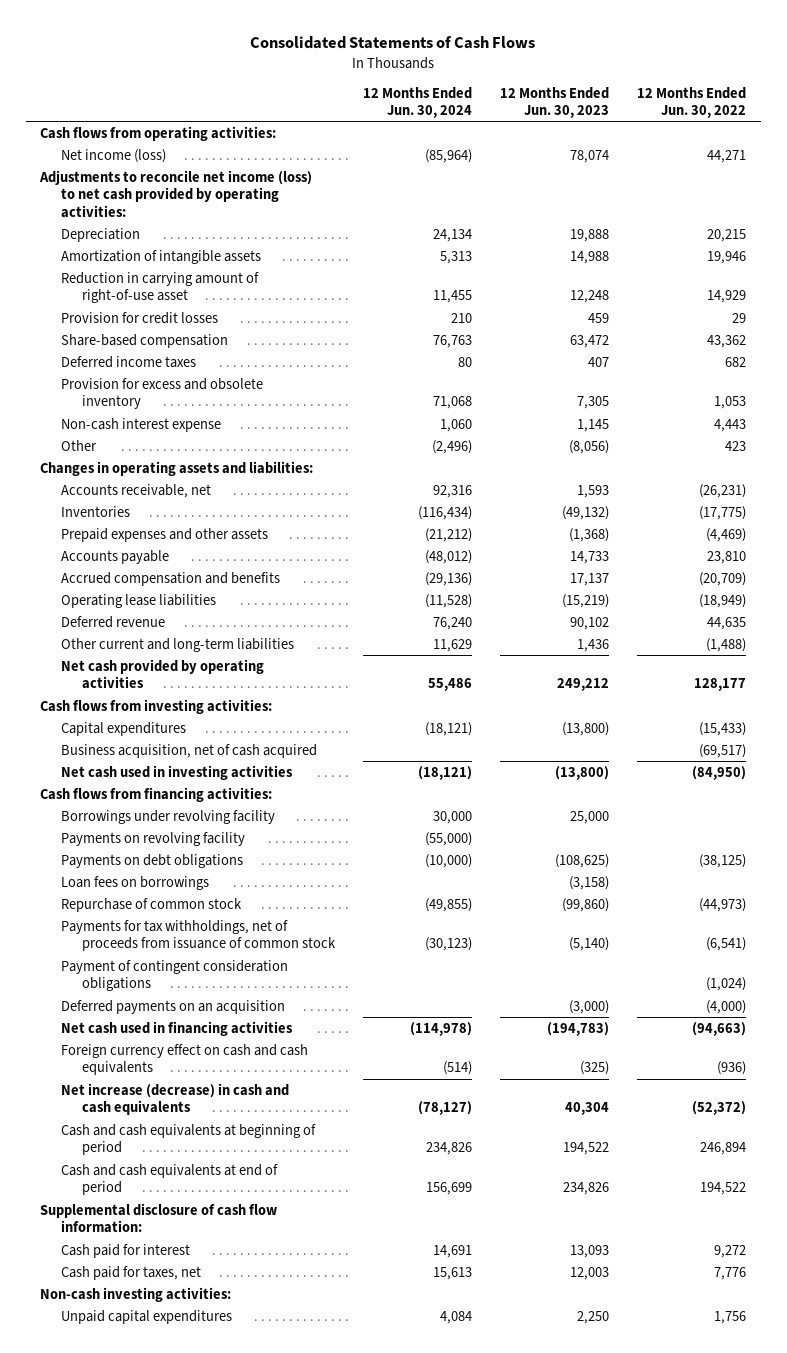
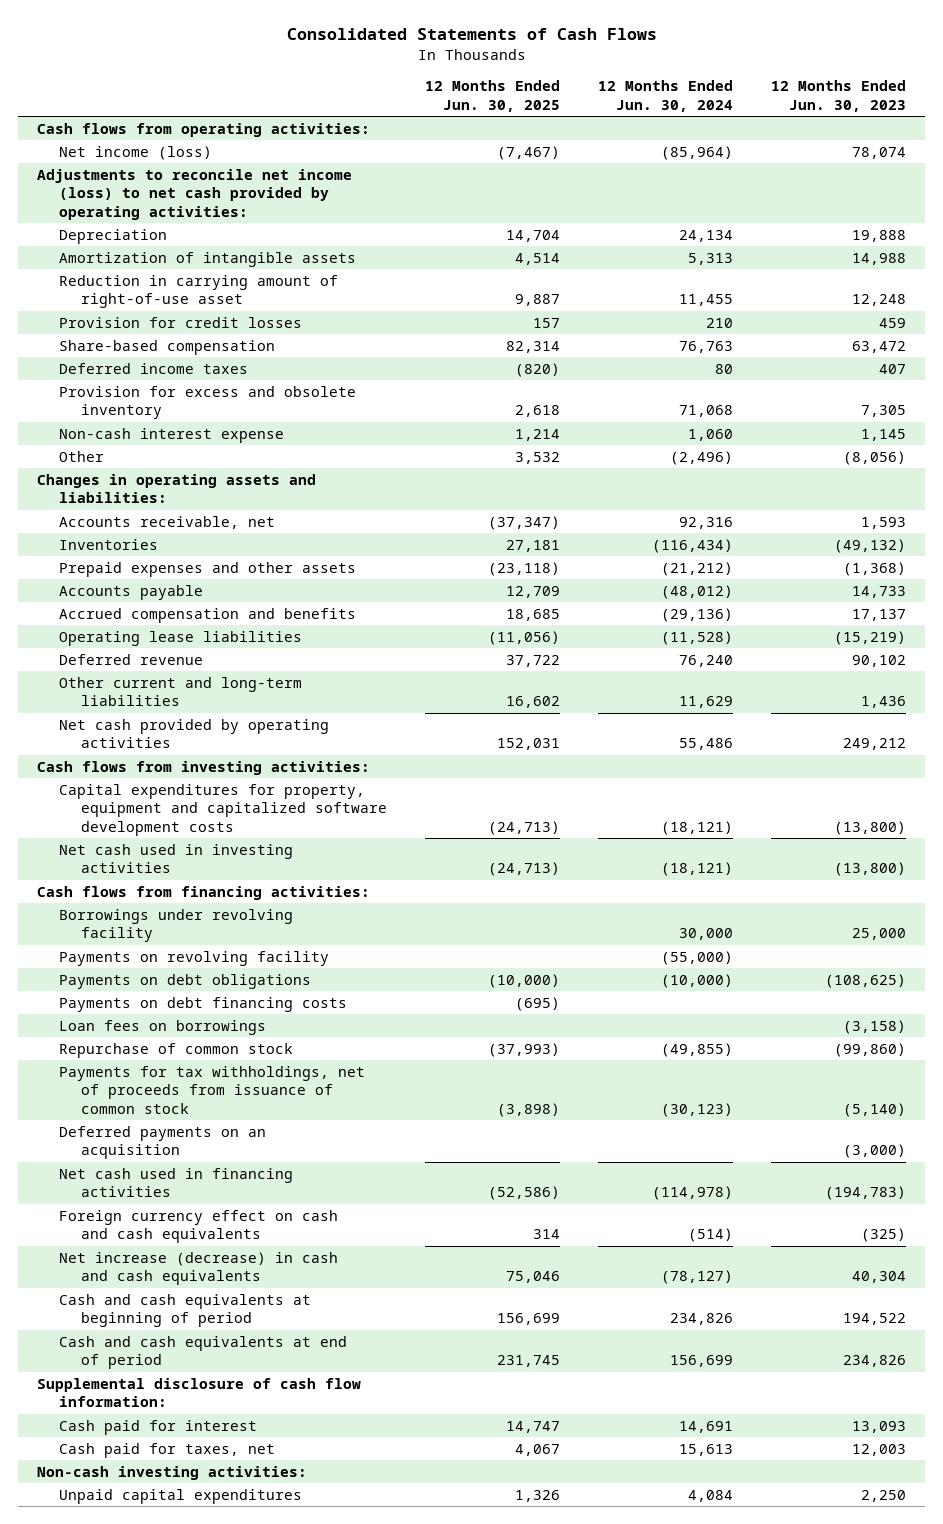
[637,86,747,119] 12 Months Ended Jun. 30, 2022 -> none
none -> [425,80,561,112] 12 Months Ended Jun. 30, 2025
[61,743,318,758] Business acquisition, net of cash acquired -> none
[61,721,187,736] Capital expenditures -> [59,783,388,836] Capital expenditures for property, equipment and capitalized software development costs
none -> [59,996,348,1012] Payments on debt financing costs
[61,959,289,992] Payment of contingent consideration obligations -> none

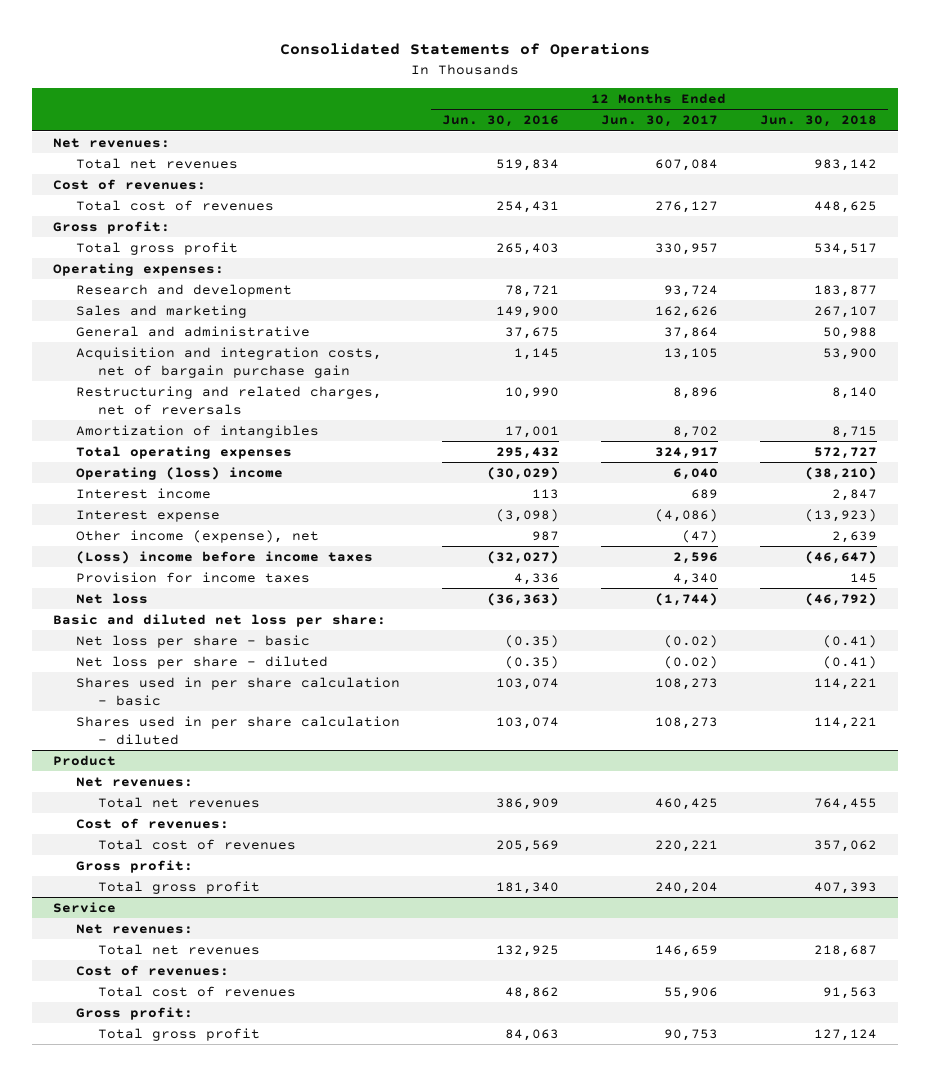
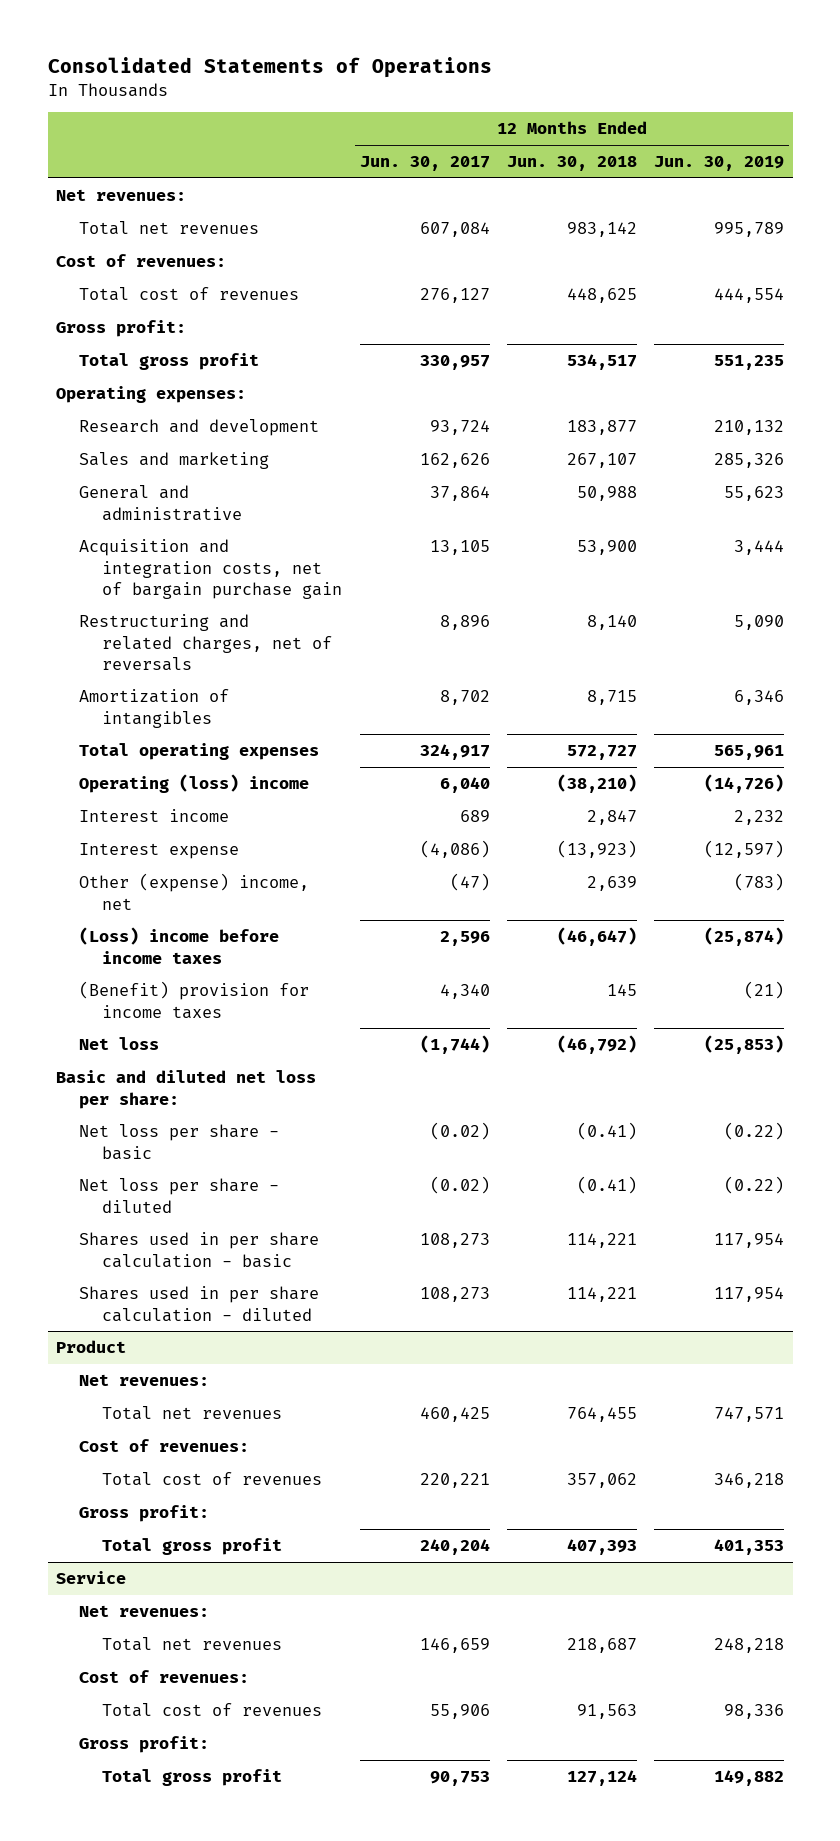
[441,115,559,128] Jun. 30, 2016 -> none
none -> [654,156,785,172] Jun. 30, 2019
[75,529,319,543] Other income (expense), net -> [79,873,310,910] Other (expense) income, net
[75,571,310,583] Provision for income taxes -> [79,981,310,1019] (Benefit) provision for income taxes

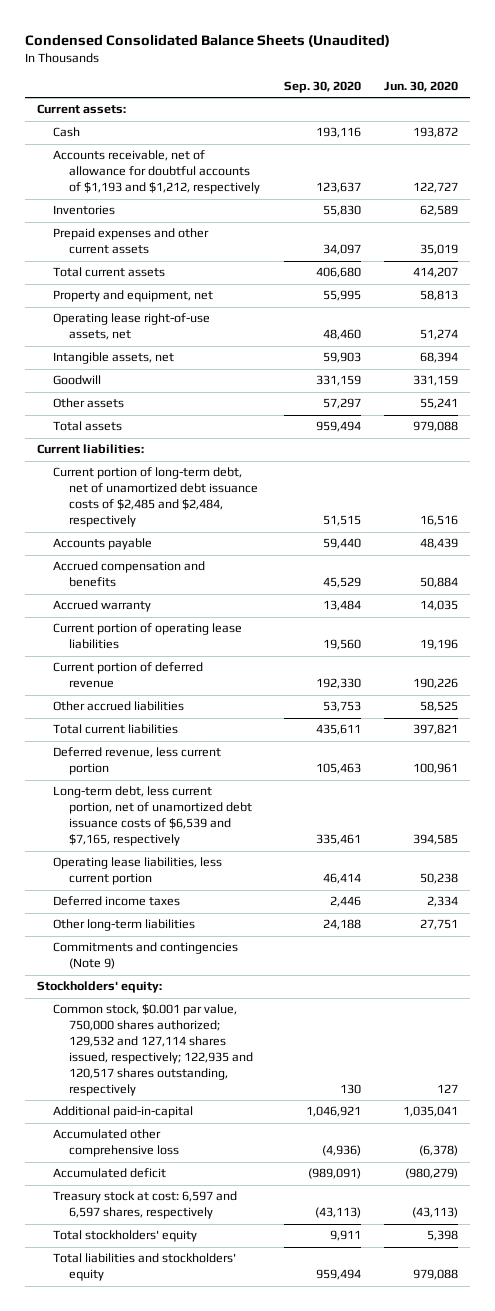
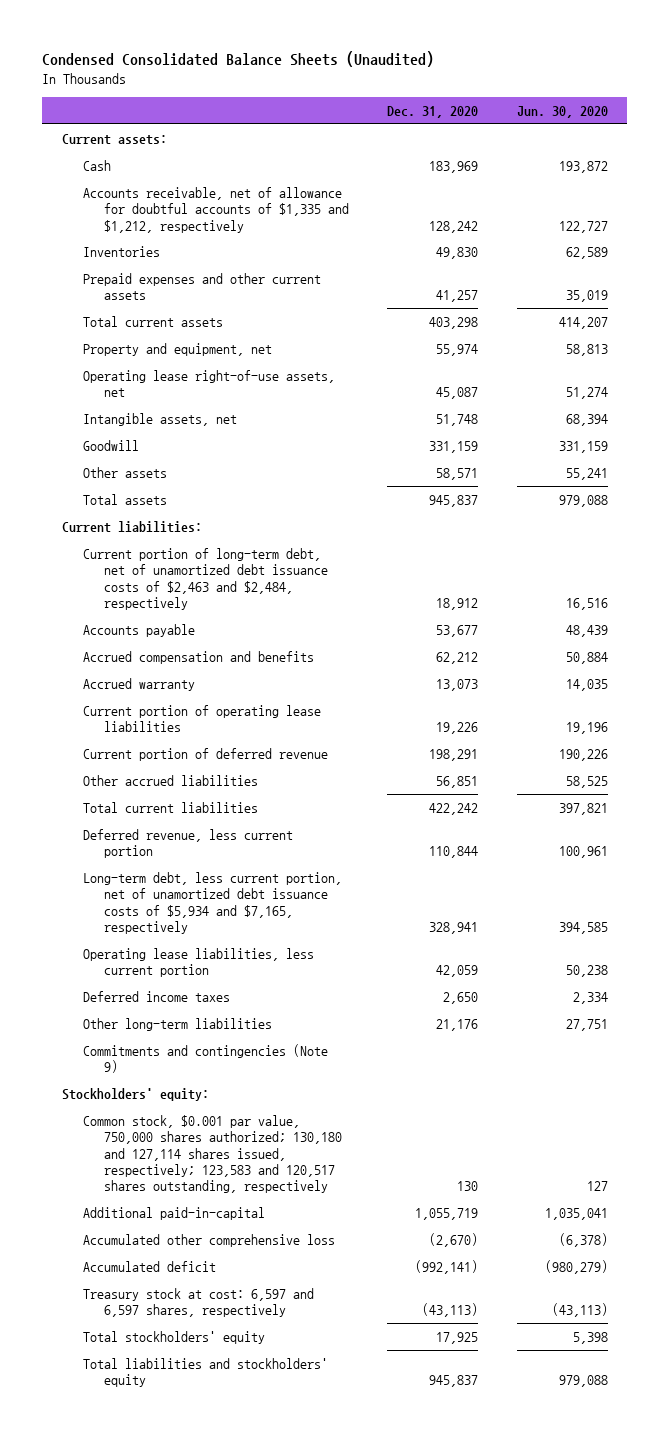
[283,80,361,93] Sep. 30, 2020 -> none
none -> [387,106,479,119] Dec. 31, 2020
[53,150,261,195] Accounts receivable, net of allowance for doubtful accounts of $1,193 and $1,212, respectively -> [82,186,349,233] Accounts receivable, net of allowance for doubtful accounts of $1,335 and $1,212, respectively
[53,467,259,528] Current portion of long-term debt, net of unamortized debt issuance costs of $2,485 and $2,484, respectively -> [82,547,328,610] Current portion of long-term debt, net of unamortized debt issuance costs of $2,463 and $2,484, respectively
[53,786,253,847] Long-term debt, less current portion, net of unamortized debt issuance costs of $6,539 and $7,165, respectively -> [82,871,342,934] Long-term debt, less current portion, net of unamortized debt issuance costs of $5,934 and $7,165, respectively
[53,1004,254,1097] Common stock, $0.001 par value, 750,000 shares authorized; 129,532 and 127,114 shares issued, respectively; 122,935 and 120,517 shares outstanding, respectively -> [82,1114,342,1194] Common stock, $0.001 par value, 750,000 shares authorized; 130,180 and 127,114 shares issued, respectively; 123,583 and 120,517 shares outstanding, respectively

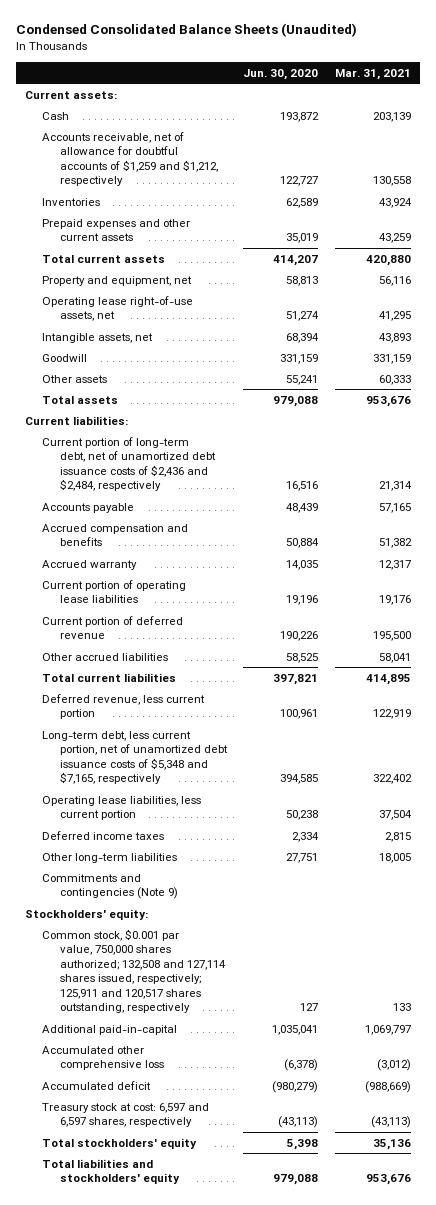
[387,106,479,119] Dec. 31, 2020 -> none
none -> [335,68,412,80] Mar. 31, 2021
[82,186,349,233] Accounts receivable, net of allowance for doubtful accounts of $1,335 and $1,212, respectively -> [42,131,218,187] Accounts receivable, net of allowance for doubtful accounts of $1,259 and $1,212, respectively
[82,547,328,610] Current portion of long-term debt, net of unamortized debt issuance costs of $2,463 and $2,484, respectively -> [42,436,216,492] Current portion of long-term debt, net of unamortized debt issuance costs of $2,436 and $2,484, respectively
[82,871,342,934] Long-term debt, less current portion, net of unamortized debt issuance costs of $5,934 and $7,165, respectively -> [42,730,228,785] Long-term debt, less current portion, net of unamortized debt issuance costs of $5,348 and $7,165, respectively
[82,1114,342,1194] Common stock, $0.001 par value, 750,000 shares authorized; 130,180 and 127,114 shares issued, respectively; 123,583 and 120,517 shares outstanding, respectively -> [42,928,226,1014] Common stock, $0.001 par value, 750,000 shares authorized; 132,508 and 127,114 shares issued, respectively; 125,911 and 120,517 shares outstanding, respectively

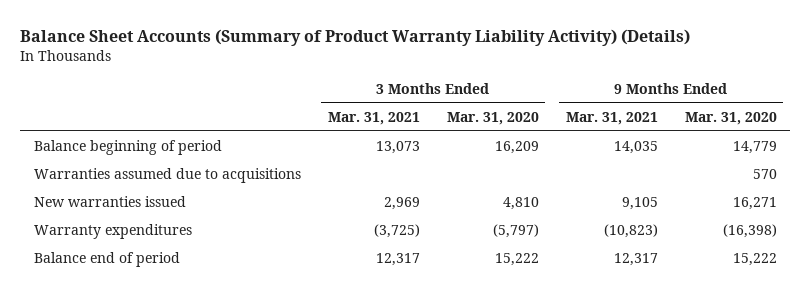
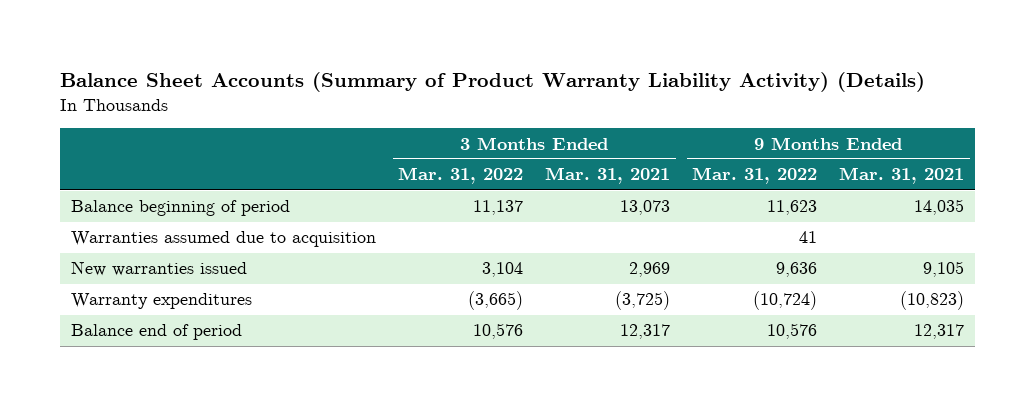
[446,111,539,125] Mar. 31, 2020 -> none
[684,111,777,125] Mar. 31, 2020 -> none
none -> [398,167,524,185] Mar. 31, 2022
none -> [692,167,818,185] Mar. 31, 2022
[33,168,301,184] Warranties assumed due to acquisitions -> [71,231,377,248] Warranties assumed due to acquisition

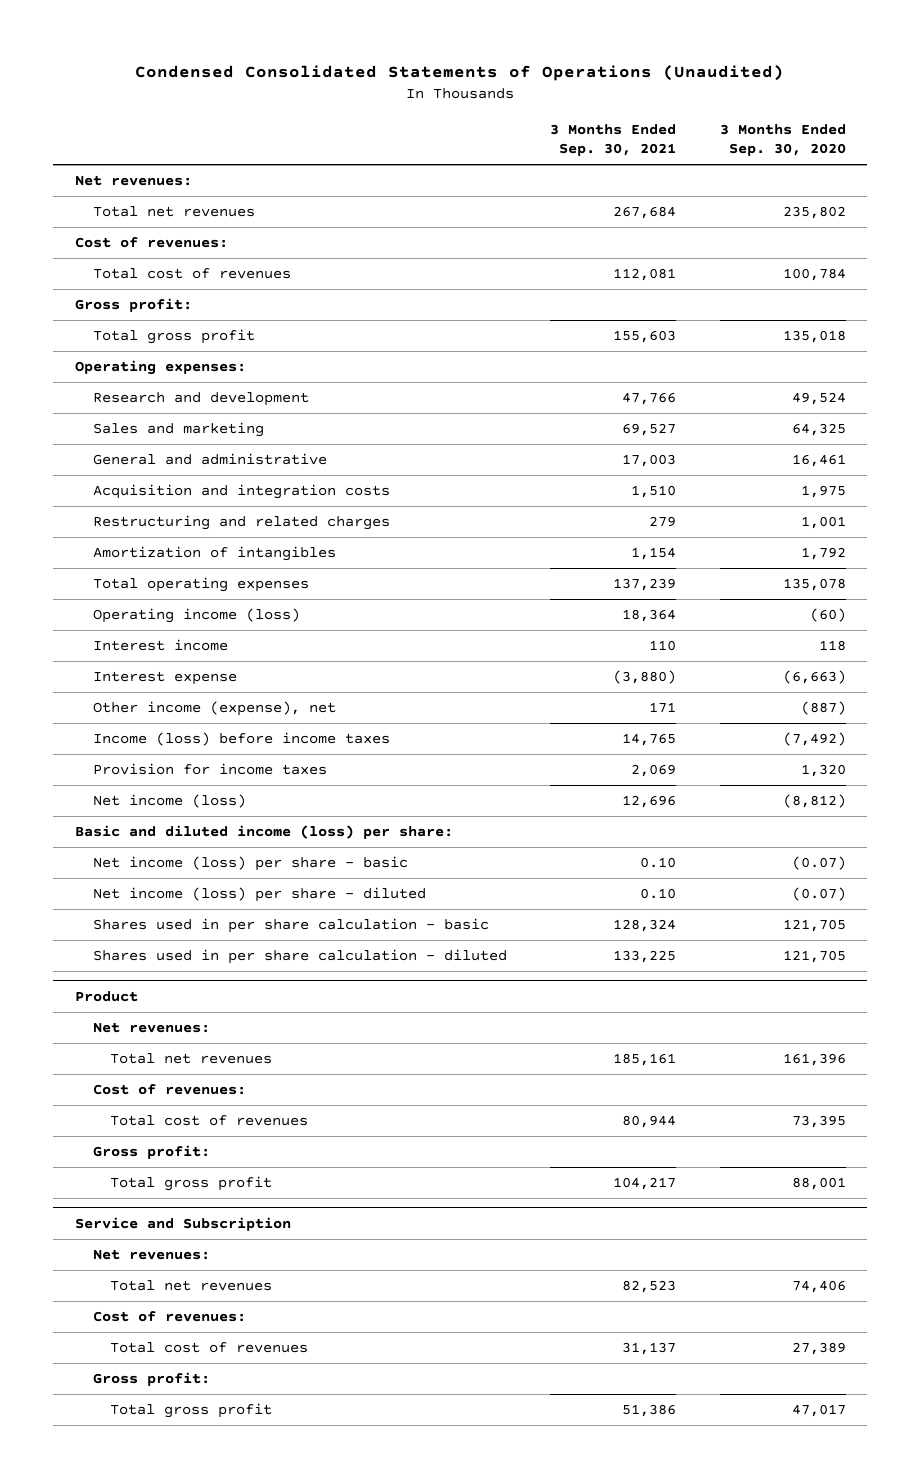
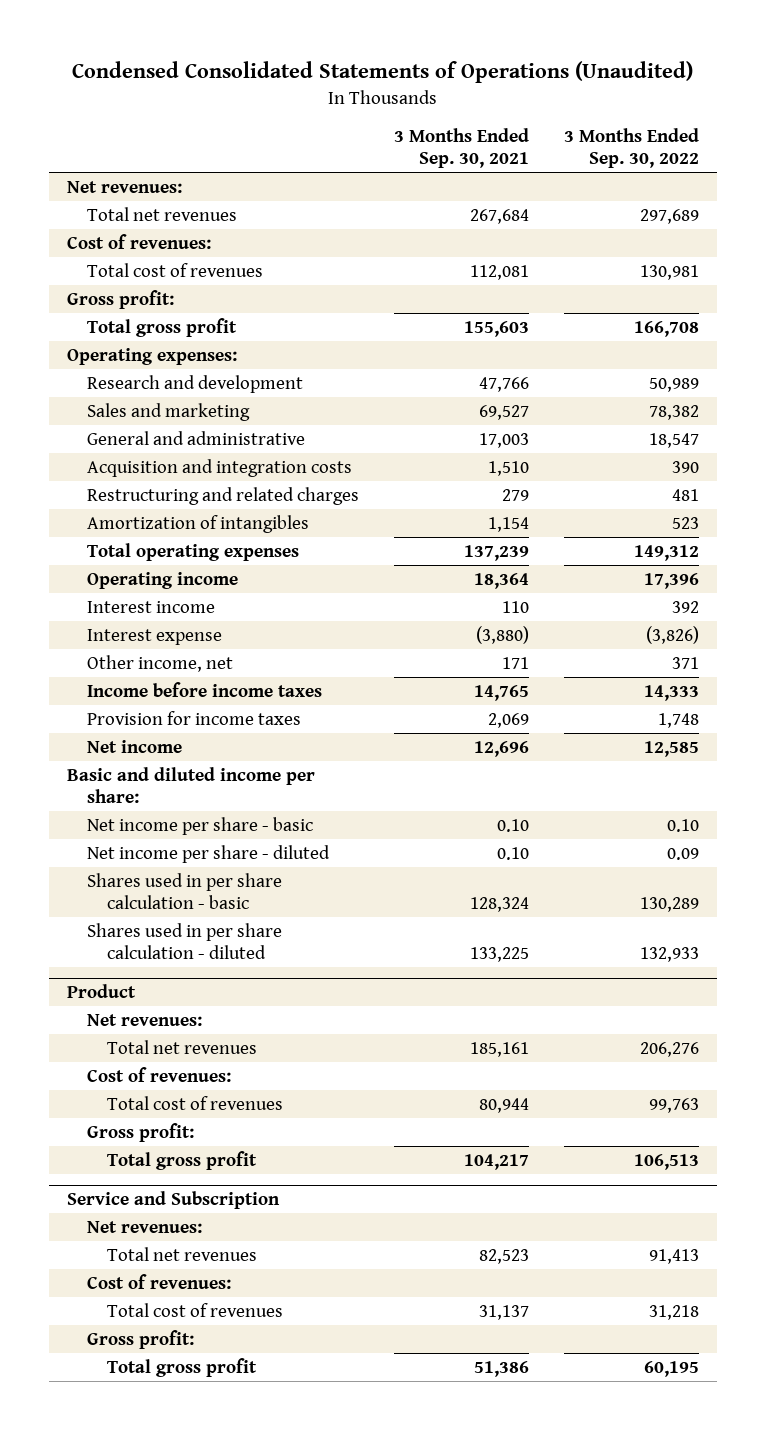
[719,123,846,157] 3 Months Ended Sep. 30, 2020 -> none
none -> [564,128,700,169] 3 Months Ended Sep. 30, 2022
[92,608,300,624] Operating income (loss) -> [86,571,238,589] Operating income
[92,701,336,717] Other income (expense), net -> [86,654,233,672] Other income, net
[92,732,390,747] Income (loss) before income taxes -> [86,681,322,697] Income before income taxes
[92,794,246,809] Net income (loss) -> [86,739,182,753] Net income
[75,825,454,840] Basic and diluted income (loss) per share: -> [66,766,315,803] Basic and diluted income per share:
[92,856,408,872] Net income (loss) per share - basic -> [86,816,313,835] Net income per share - basic
[92,887,426,903] Net income (loss) per share - diluted -> [86,844,330,863] Net income per share - diluted

